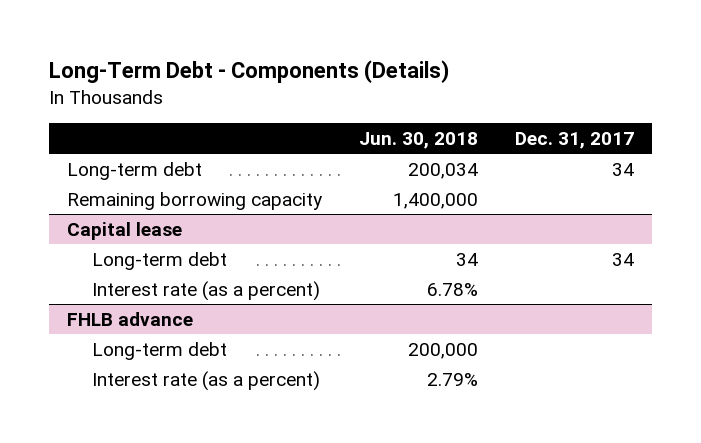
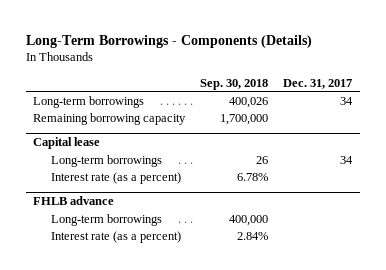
[48,60,449,84] Long-Term Debt - Components (Details) -> [25,34,312,48] Long-Term Borrowings - Components (Details)
[359,131,479,149] Jun. 30, 2018 -> none
none -> [200,78,269,90] Sep. 30, 2018
[67,161,203,180] Long-term debt -> [33,95,145,108] Long-term borrowings
[91,251,227,270] Long-term debt -> [51,154,163,167] Long-term borrowings
[91,341,227,360] Long-term debt -> [51,213,163,226] Long-term borrowings

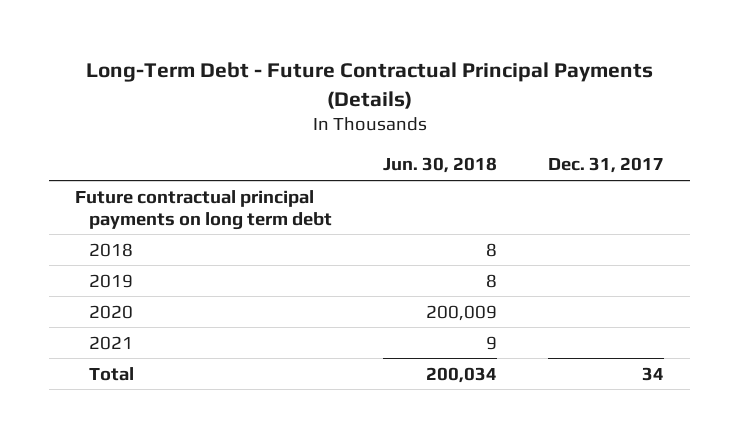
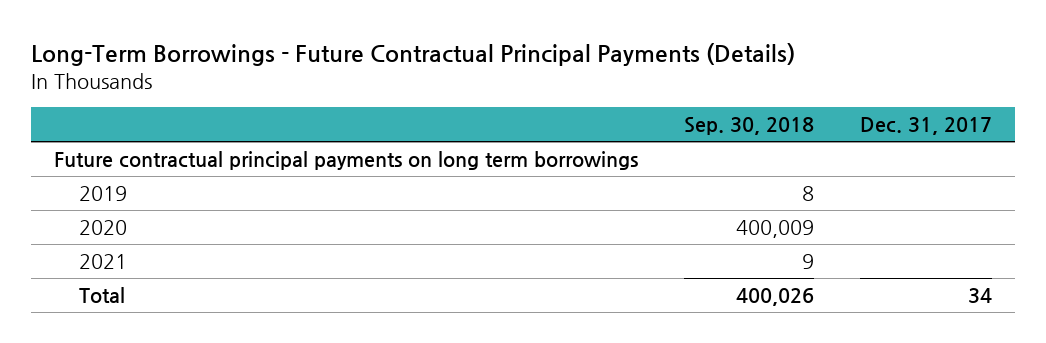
[85,62,653,109] Long-Term Debt - Future Contractual Principal Payments (Details) -> [30,43,795,67] Long-Term Borrowings - Future Contractual Principal Payments (Details)
[383,157,498,174] Jun. 30, 2018 -> none
none -> [683,117,814,136] Sep. 30, 2018
[88,242,133,257] 2018 -> none
[74,189,332,230] Future contractual principal payments on long term debt -> [53,150,638,170] Future contractual principal payments on long term borrowings

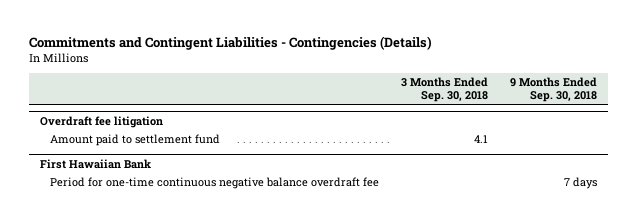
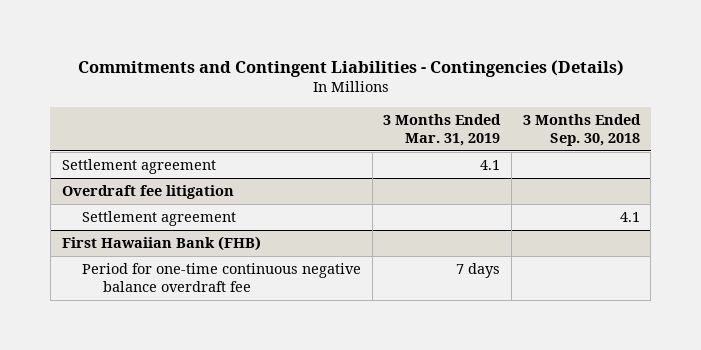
[510,77,598,103] 9 Months Ended Sep. 30, 2018 -> none
none -> [383,114,502,146] 3 Months Ended Mar. 31, 2019
none -> [61,159,216,175] Settlement agreement
[49,134,220,147] Amount paid to settlement fund -> [82,211,237,227] Settlement agreement
[40,158,152,169] First Hawaiian Bank -> [61,236,261,252] First Hawaiian Bank (FHB)

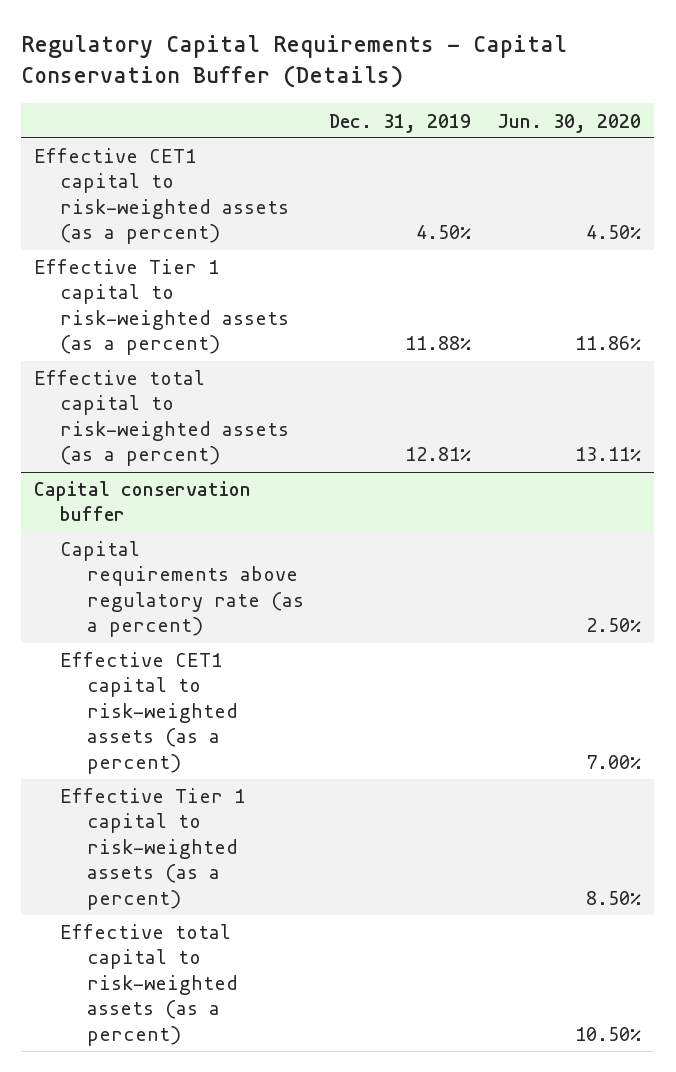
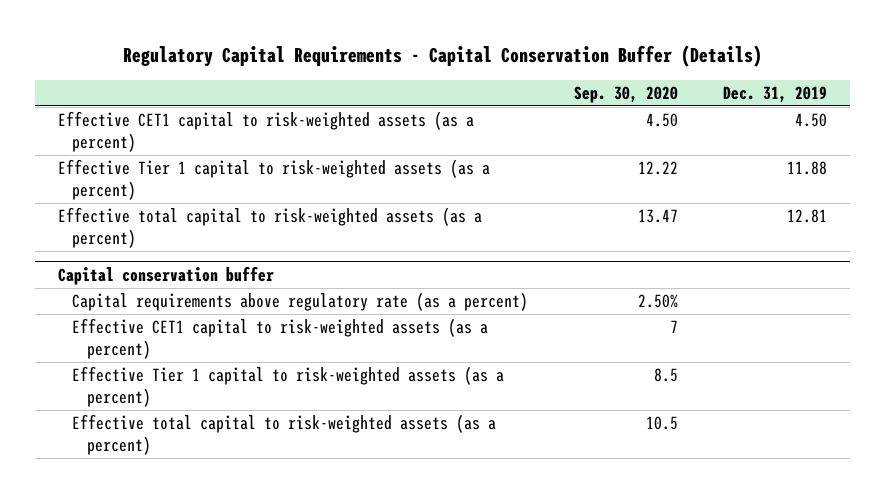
[497,113,642,133] Jun. 30, 2020 -> none
none -> [573,85,678,103] Sep. 30, 2020
[416,225,472,240] 4.50% -> [795,113,828,128] 4.50
[405,336,472,351] 11.88% -> [787,161,828,176] 11.88
[405,447,472,462] 12.81% -> [787,209,828,224] 12.81

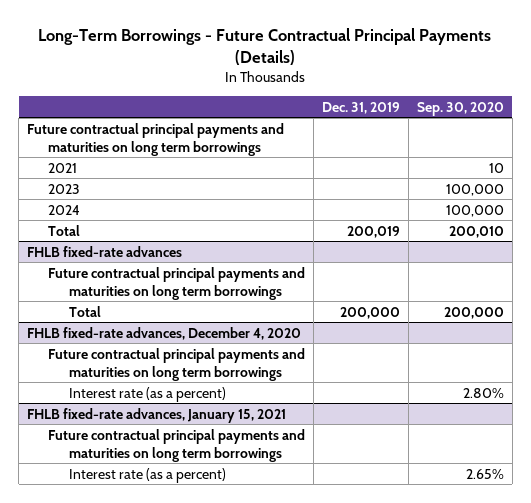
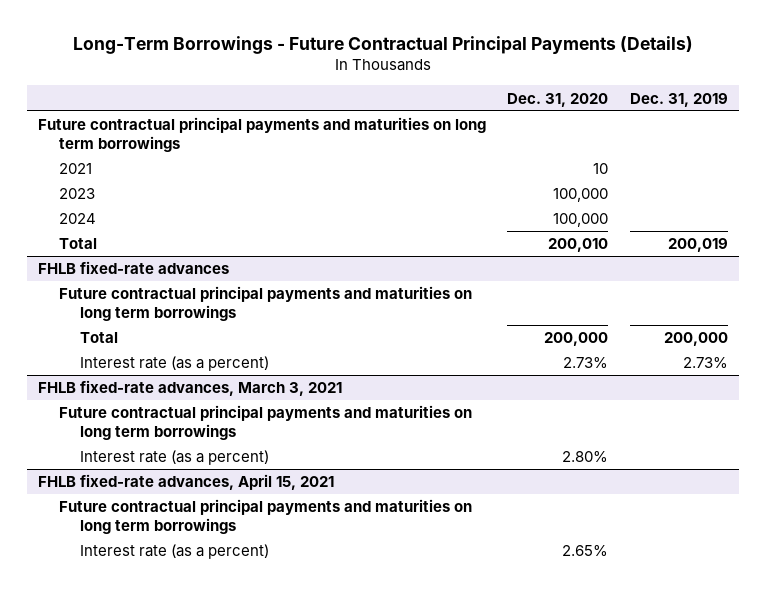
[416,101,504,116] Sep. 30, 2020 -> none
none -> [507,92,609,107] Dec. 31, 2020
[27,326,302,340] FHLB fixed-rate advances, December 4, 2020 -> none
[48,347,306,381] Future contractual principal payments and maturities on long term borrowings -> none
[69,386,227,402] Interest rate (as a percent) -> none
none -> [79,356,269,372] Interest rate (as a percent)
none -> [37,380,342,397] FHLB fixed-rate advances, March 3, 2021
none -> [58,405,472,440] Future contractual principal payments and maturities on long term borrowings
none -> [79,450,269,466] Interest rate (as a percent)
[27,407,287,423] FHLB fixed-rate advances, January 15, 2021 -> [37,474,334,491] FHLB fixed-rate advances, April 15, 2021

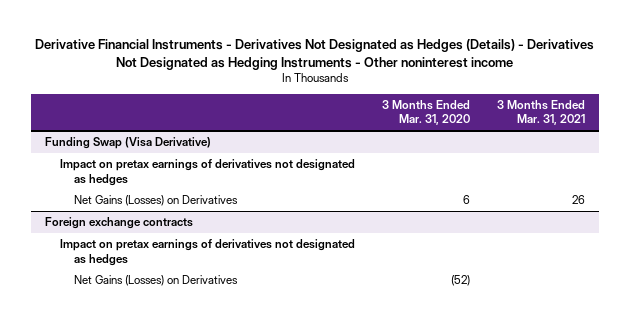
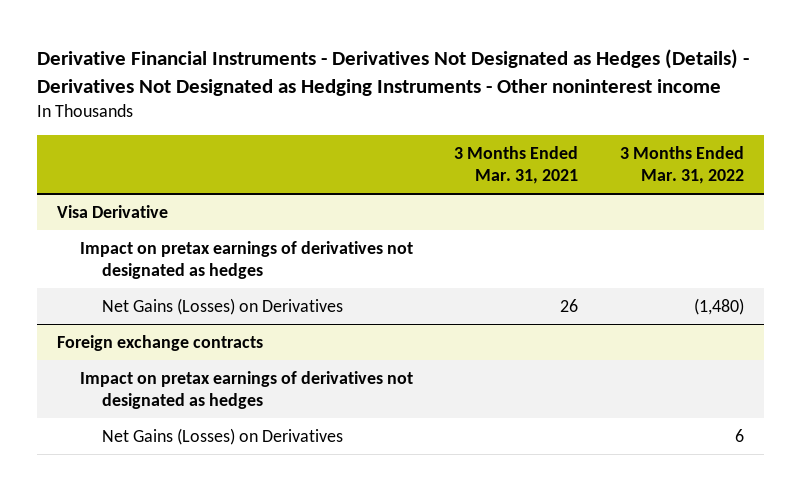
[381,100,470,126] 3 Months Ended Mar. 31, 2020 -> none
none -> [619,146,744,185] 3 Months Ended Mar. 31, 2022
[44,137,211,150] Funding Swap (Visa Derivative) -> [57,204,169,218] Visa Derivative

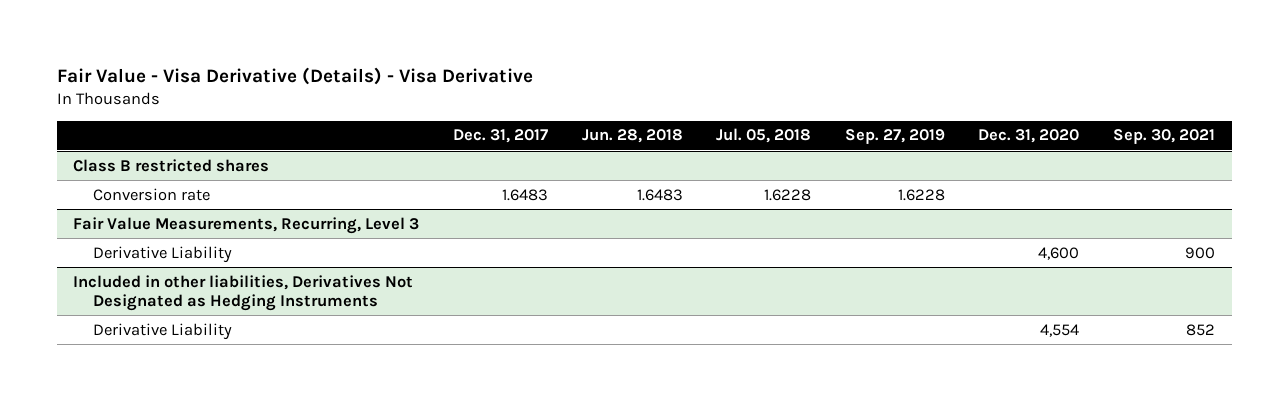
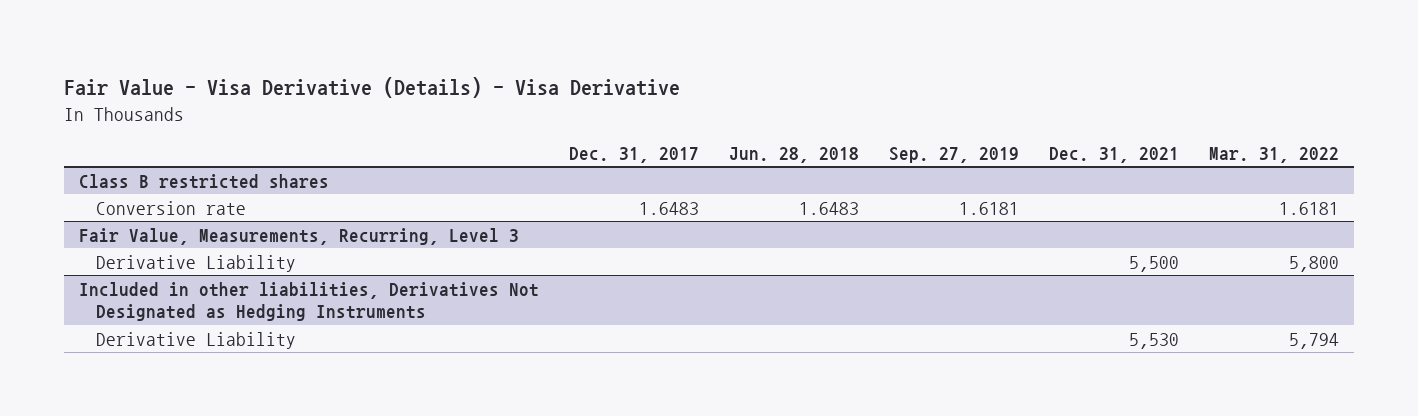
[716,128,812,144] Jul. 05, 2018 -> none
[978,129,1080,144] Dec. 31, 2020 -> none
[1112,129,1215,145] Sep. 30, 2021 -> none
none -> [1049,146,1180,163] Dec. 31, 2021
none -> [1209,146,1340,163] Mar. 31, 2022
[897,188,945,201] 1.6228 -> [959,201,1020,215] 1.6181
[73,216,420,234] Fair Value Measurements, Recurring, Level 3 -> [79,227,520,245] Fair Value, Measurements, Recurring, Level 3

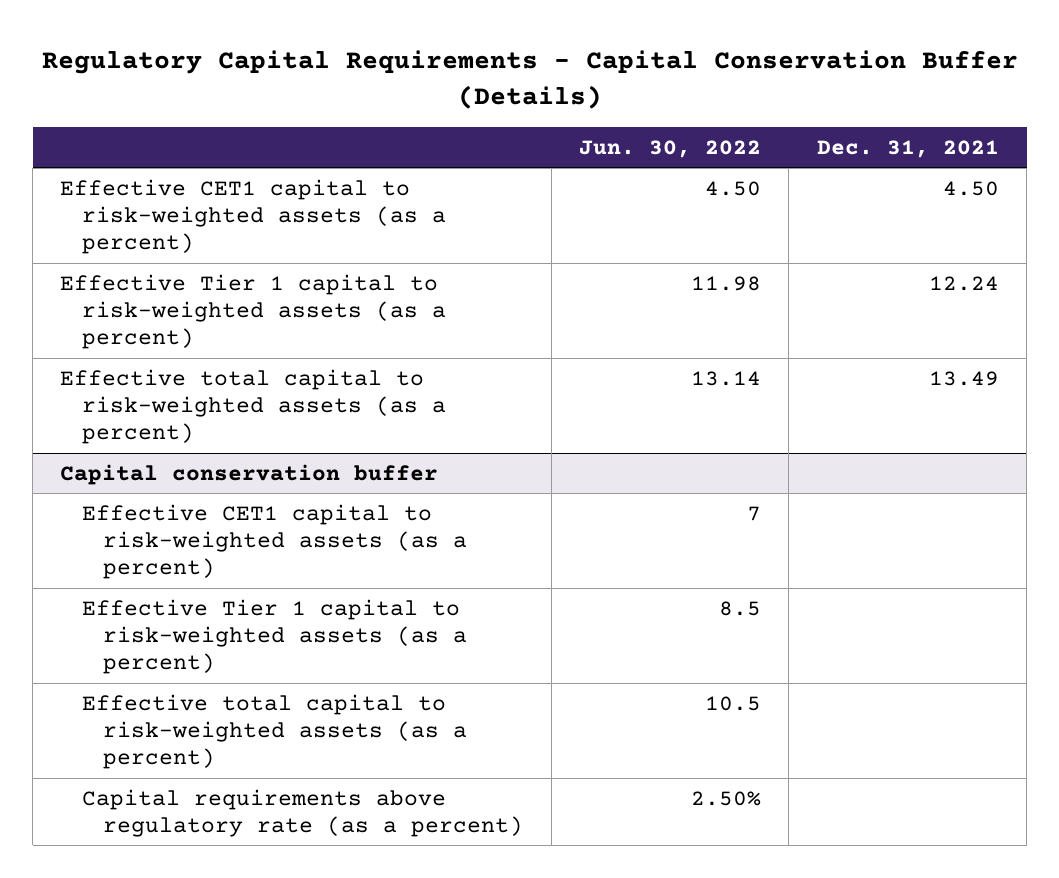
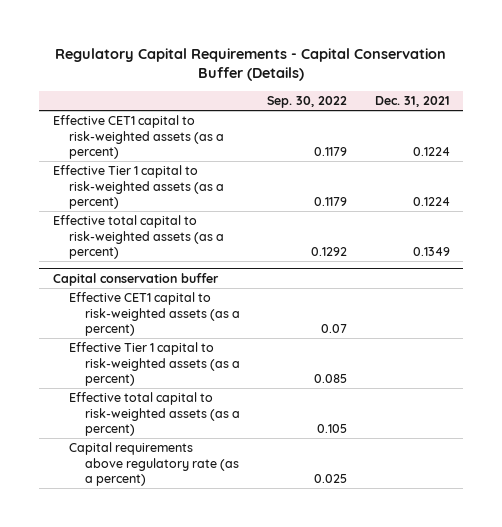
[579,139,762,158] Jun. 30, 2022 -> none
none -> [267,96,348,109] Sep. 30, 2022
[942,180,999,196] 4.50 -> [412,146,450,156] 0.1224
[928,275,999,291] 12.24 -> [412,196,450,206] 0.1224
[928,370,999,386] 13.49 -> [412,246,450,256] 0.1349

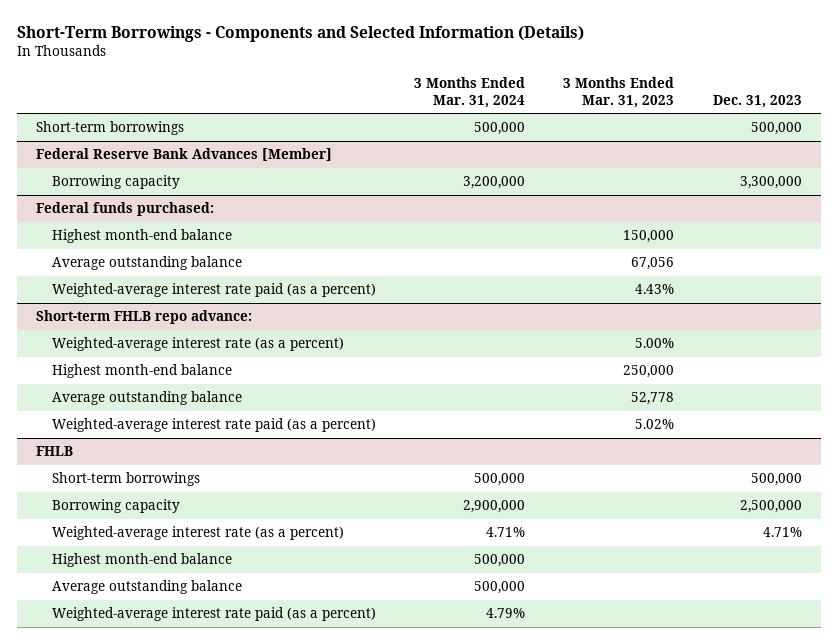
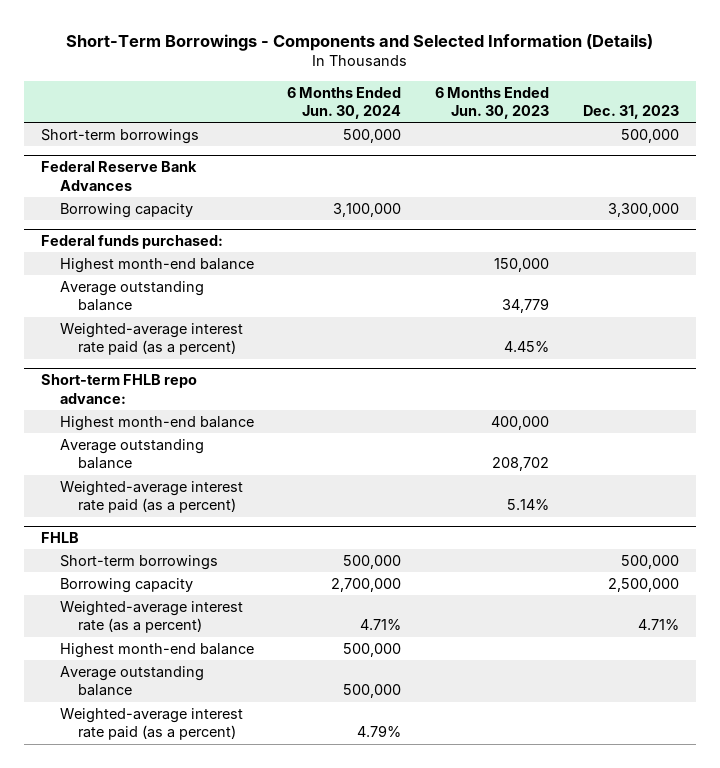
[413,76,525,108] 3 Months Ended Mar. 31, 2024 -> none
[563,76,675,108] 3 Months Ended Mar. 31, 2023 -> none
none -> [287,86,402,120] 6 Months Ended Jun. 30, 2024
none -> [435,86,550,120] 6 Months Ended Jun. 30, 2023
[35,148,332,162] Federal Reserve Bank Advances [Member] -> [41,161,198,191] Federal Reserve Bank Advances
[51,337,344,352] Weighted-average interest rate (as a percent) -> none

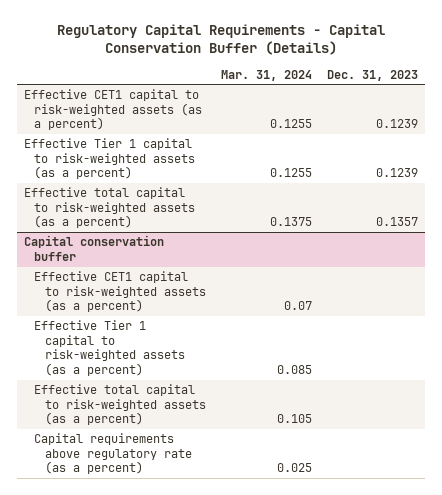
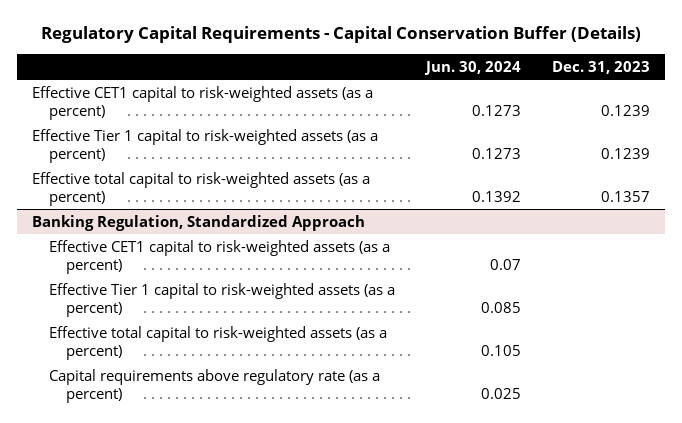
[220,69,312,81] Mar. 31, 2024 -> none
none -> [424,60,522,75] Jun. 30, 2024
[24,235,165,261] Capital conservation buffer -> [32,214,366,231] Banking Regulation, Standardized Approach

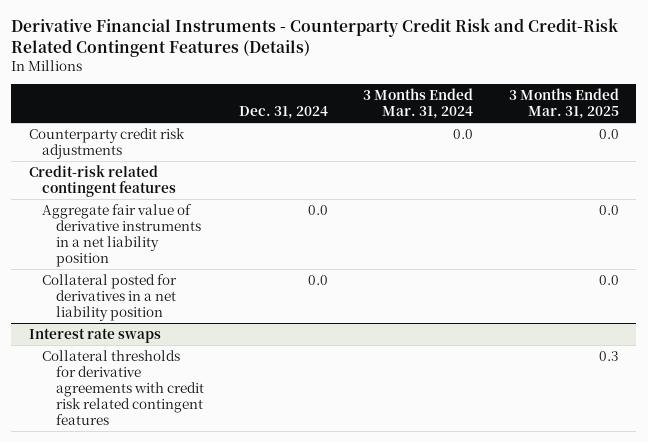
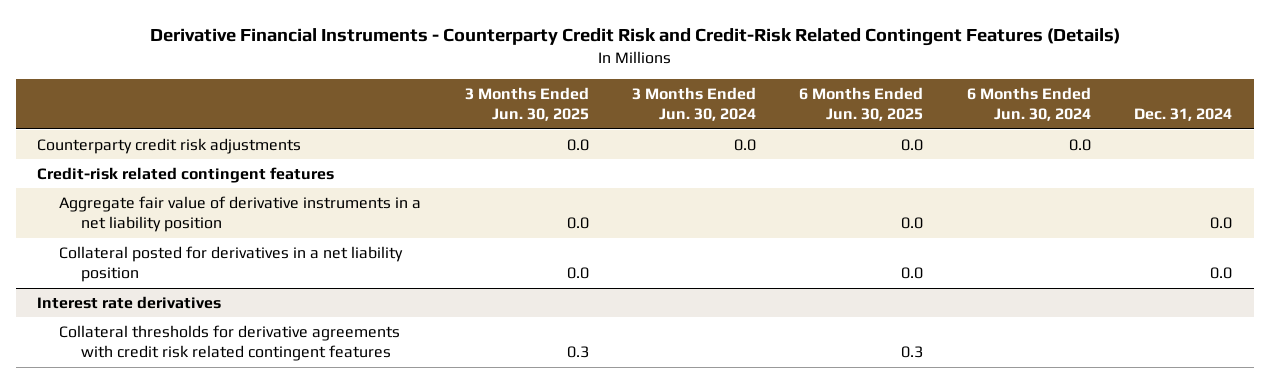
[363,88,474,120] 3 Months Ended Mar. 31, 2024 -> none
[508,88,619,120] 3 Months Ended Mar. 31, 2025 -> none
none -> [464,86,589,122] 3 Months Ended Jun. 30, 2025
none -> [631,86,756,122] 3 Months Ended Jun. 30, 2024
none -> [799,86,924,122] 6 Months Ended Jun. 30, 2025
none -> [966,86,1091,122] 6 Months Ended Jun. 30, 2024
[28,327,161,343] Interest rate swaps -> [37,296,222,310] Interest rate derivatives

